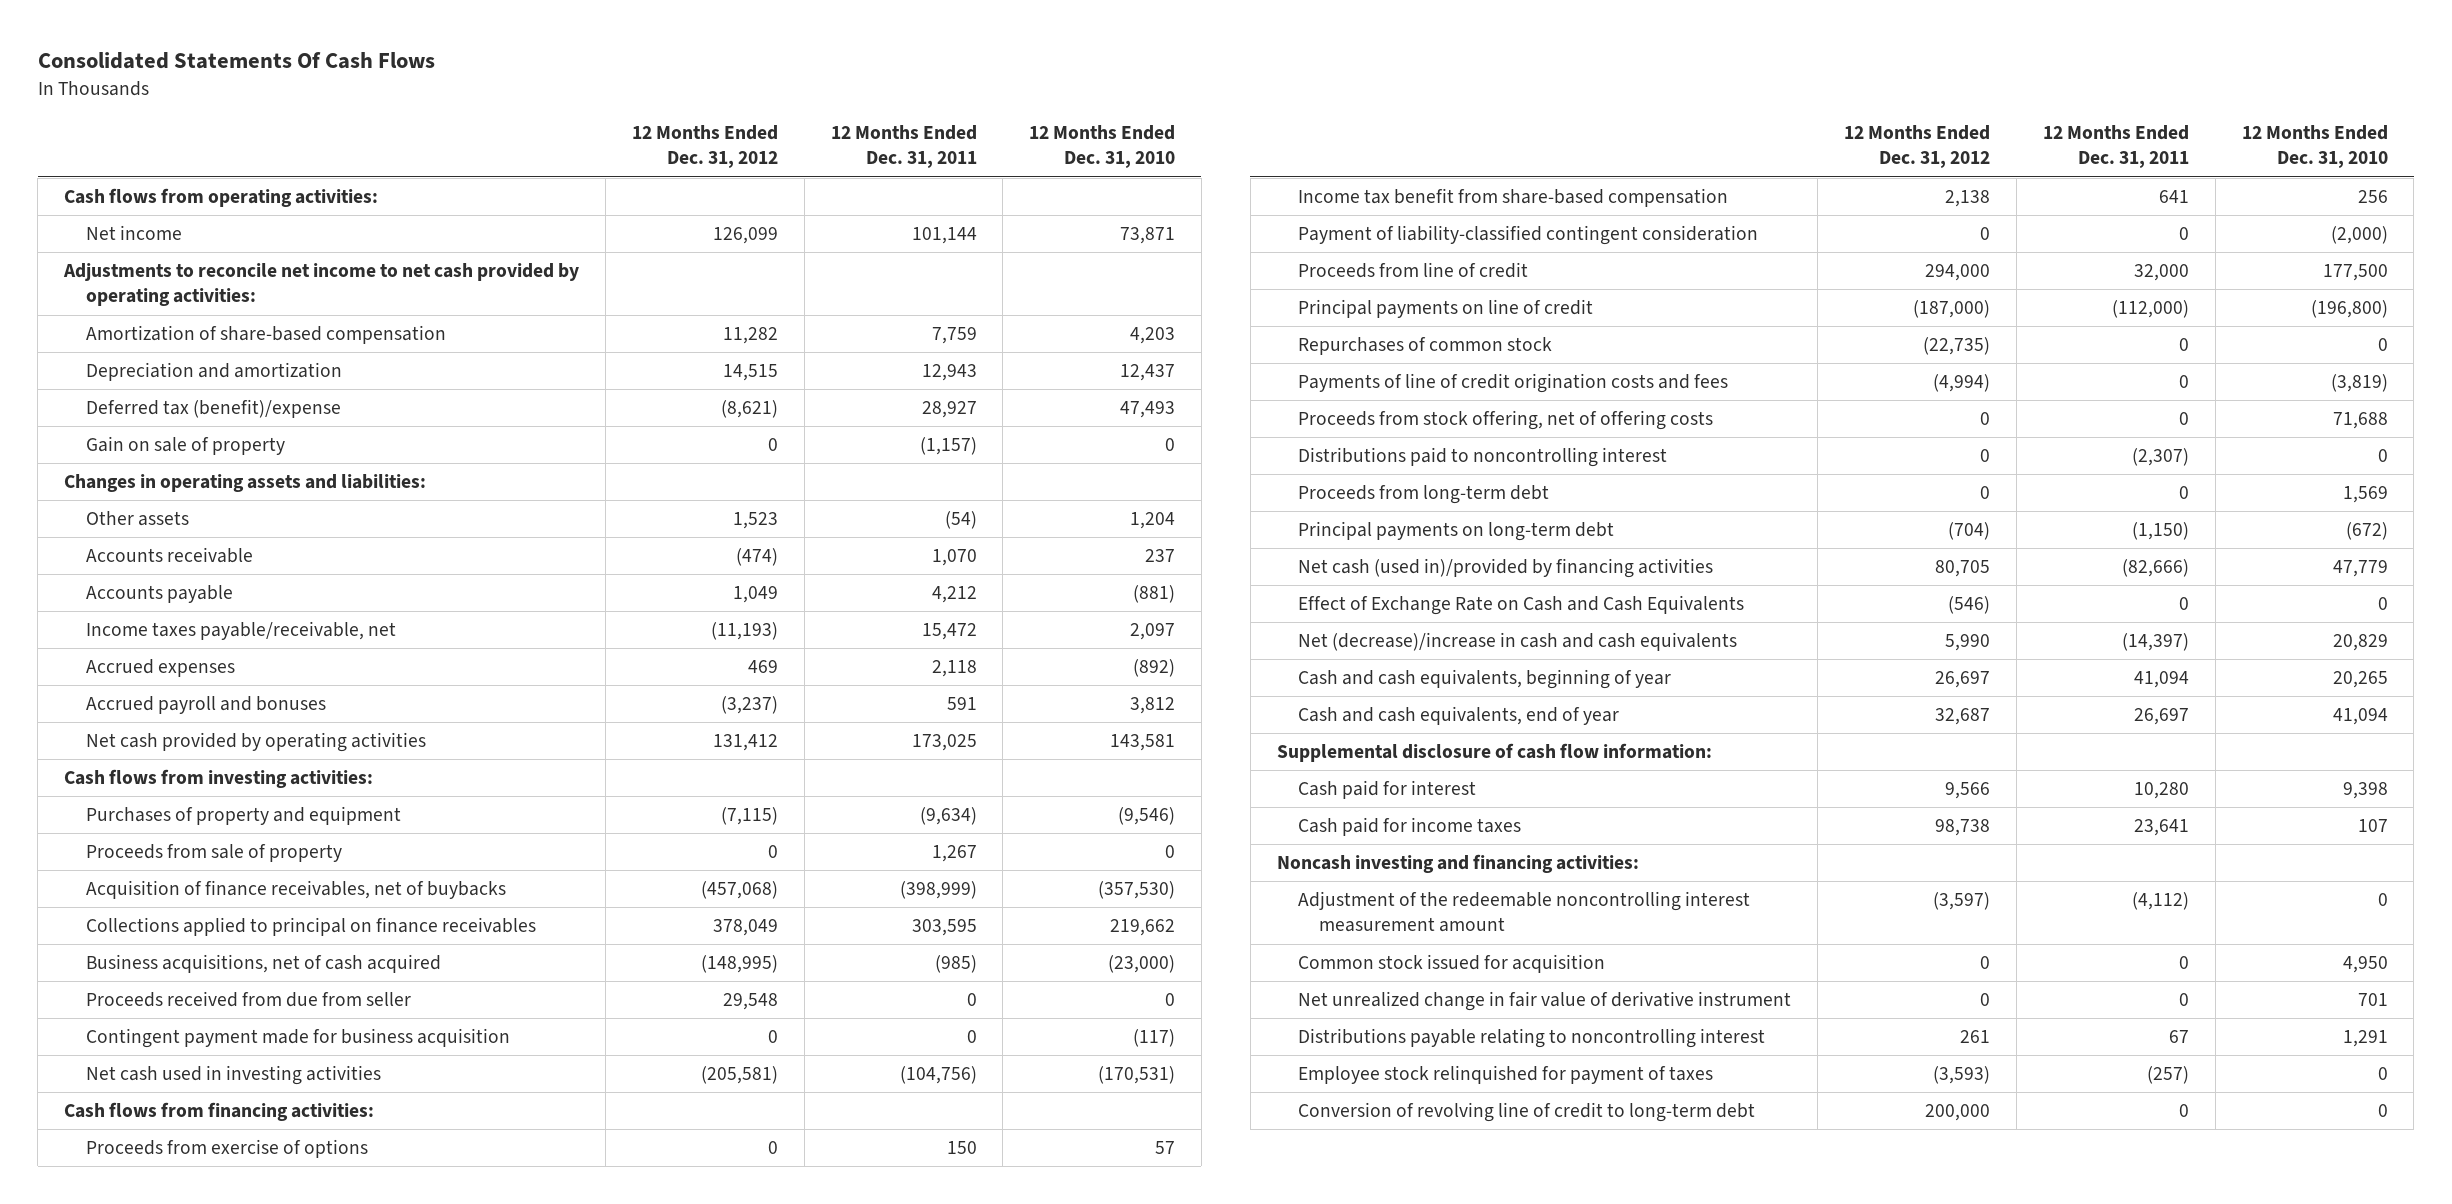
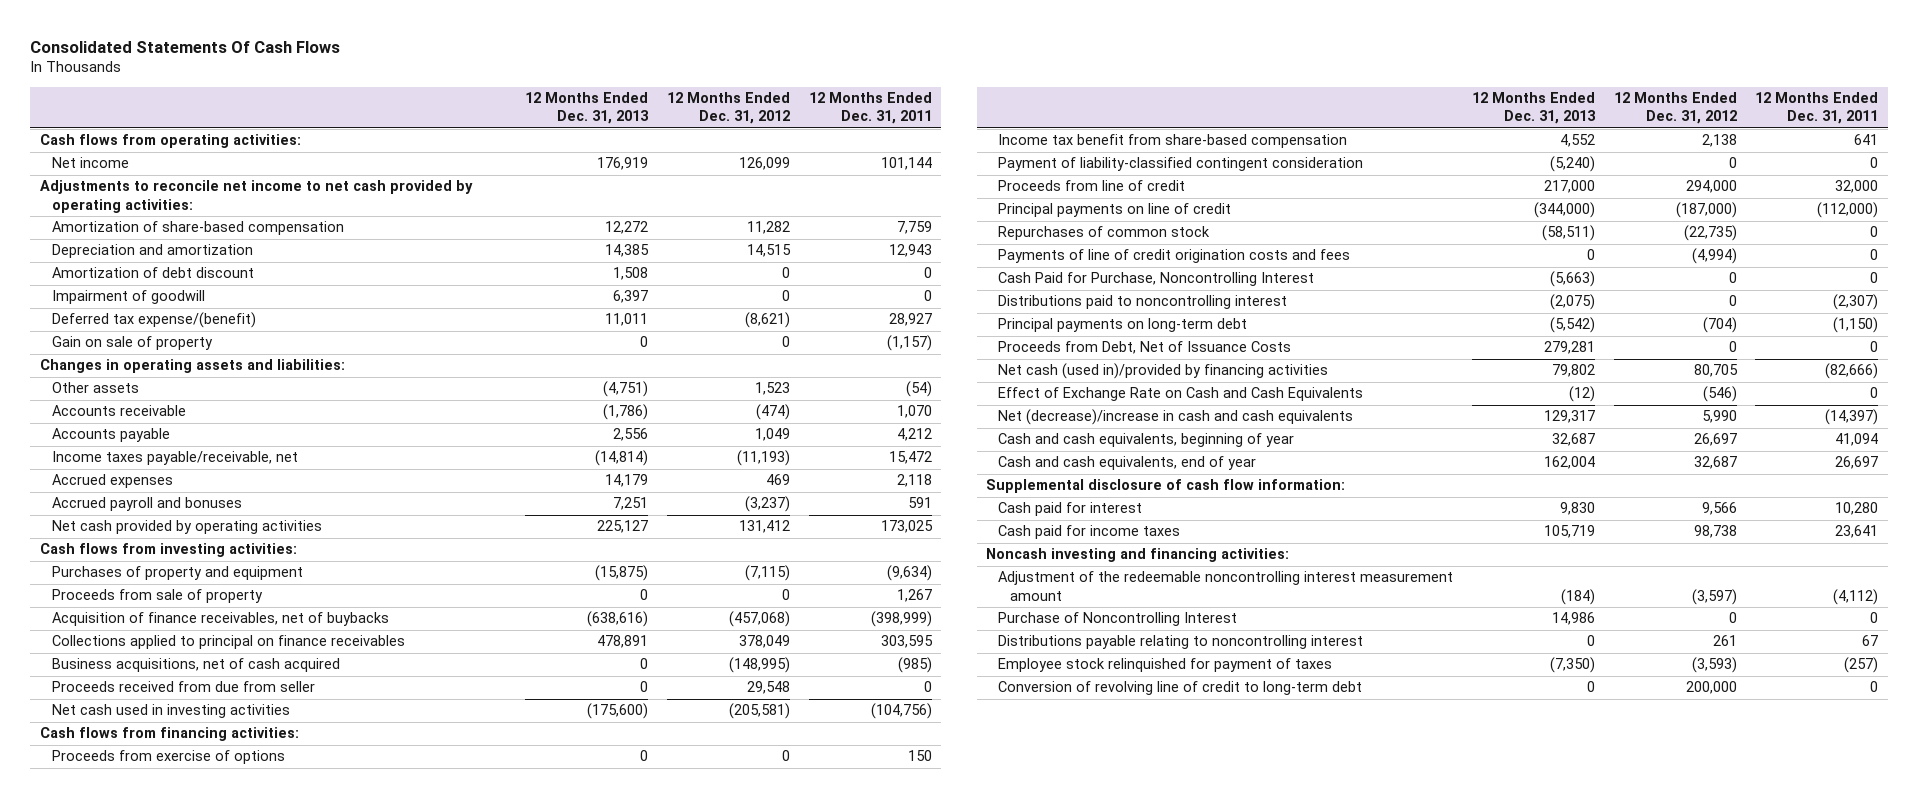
[1029,125,1176,169] 12 Months Ended Dec. 31, 2010 -> none
none -> [525,91,650,125] 12 Months Ended Dec. 31, 2013
none -> [51,267,254,279] Amortization of debt discount
none -> [51,290,205,305] Impairment of goodwill
[85,399,341,419] Deferred tax (benefit)/expense -> [51,312,256,329] Deferred tax expense/(benefit)
[85,1028,510,1049] Contingent payment made for business acquisition -> none
[1297,410,1713,431] Proceeds from stock offering, net of offering costs -> none
none -> [998,272,1315,287] Cash Paid for Purchase, Noncontrolling Interest
[1297,485,1549,505] Proceeds from long-term debt -> none
none -> [998,341,1292,355] Proceeds from Debt, Net of Issuance Costs
[1297,954,1605,974] Common stock issued for acquisition -> none
[1297,991,1791,1012] Net unrealized change in fair value of derivative instrument -> none
none -> [998,612,1238,627] Purchase of Noncontrolling Interest

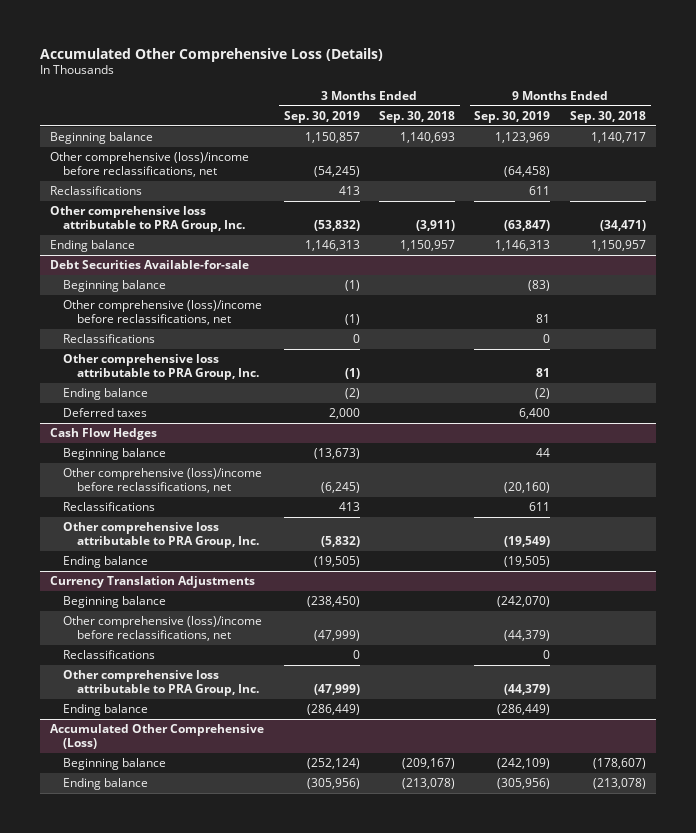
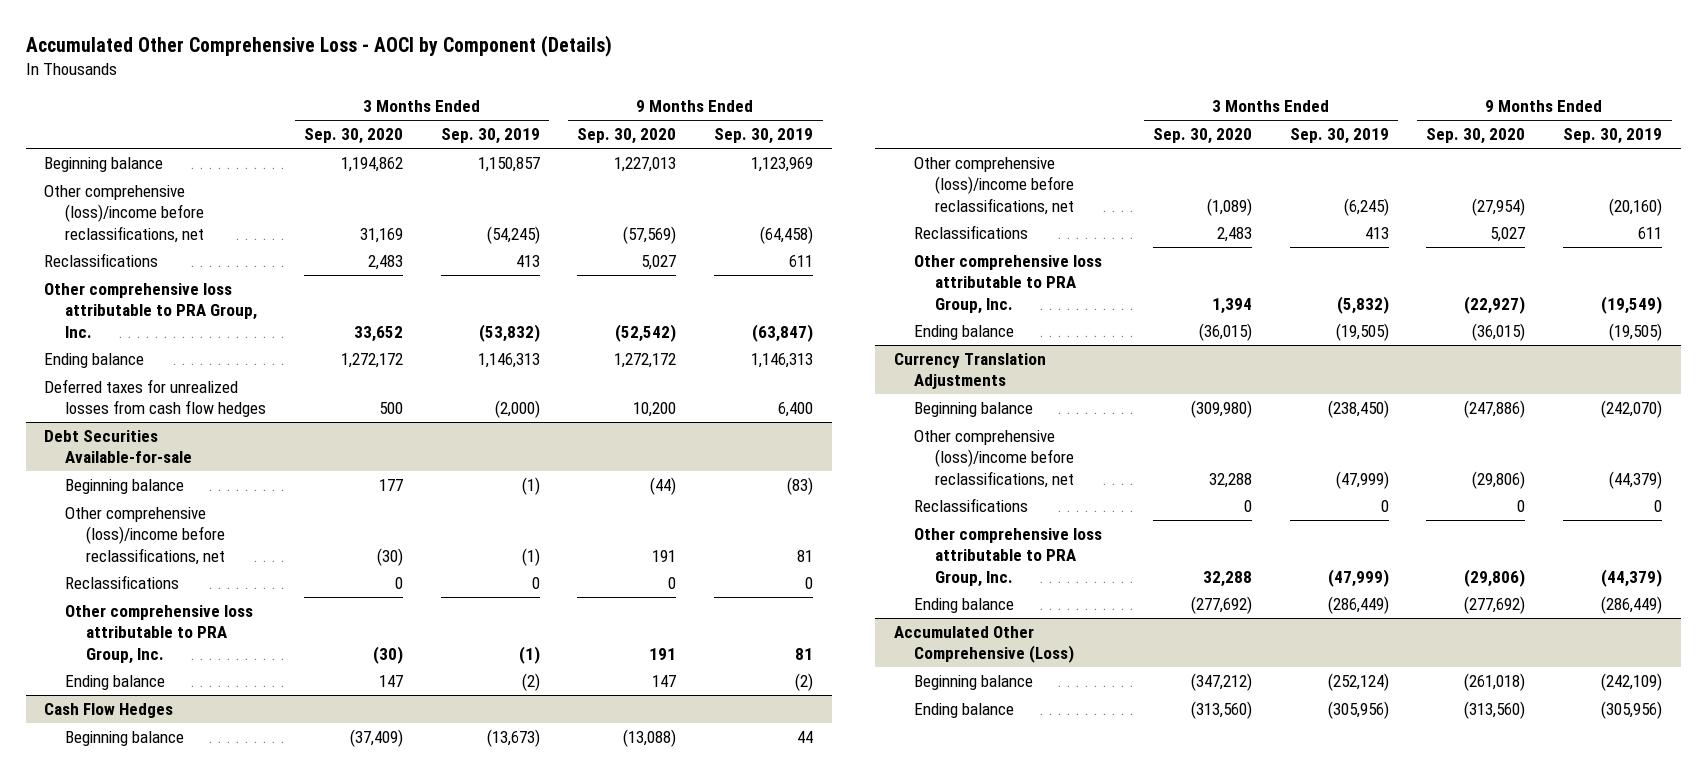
[40,47,384,62] Accumulated Other Comprehensive Loss (Details) -> [25,35,612,58] Accumulated Other Comprehensive Loss - AOCI by Component (Details)
[379,110,456,123] Sep. 30, 2018 -> none
[569,110,646,123] Sep. 30, 2018 -> none
none -> [303,128,403,145] Sep. 30, 2020
none -> [577,128,677,145] Sep. 30, 2020
none -> [44,379,267,418] Deferred taxes for unrealized losses from cash flow hedges
[63,408,148,418] Deferred taxes -> none

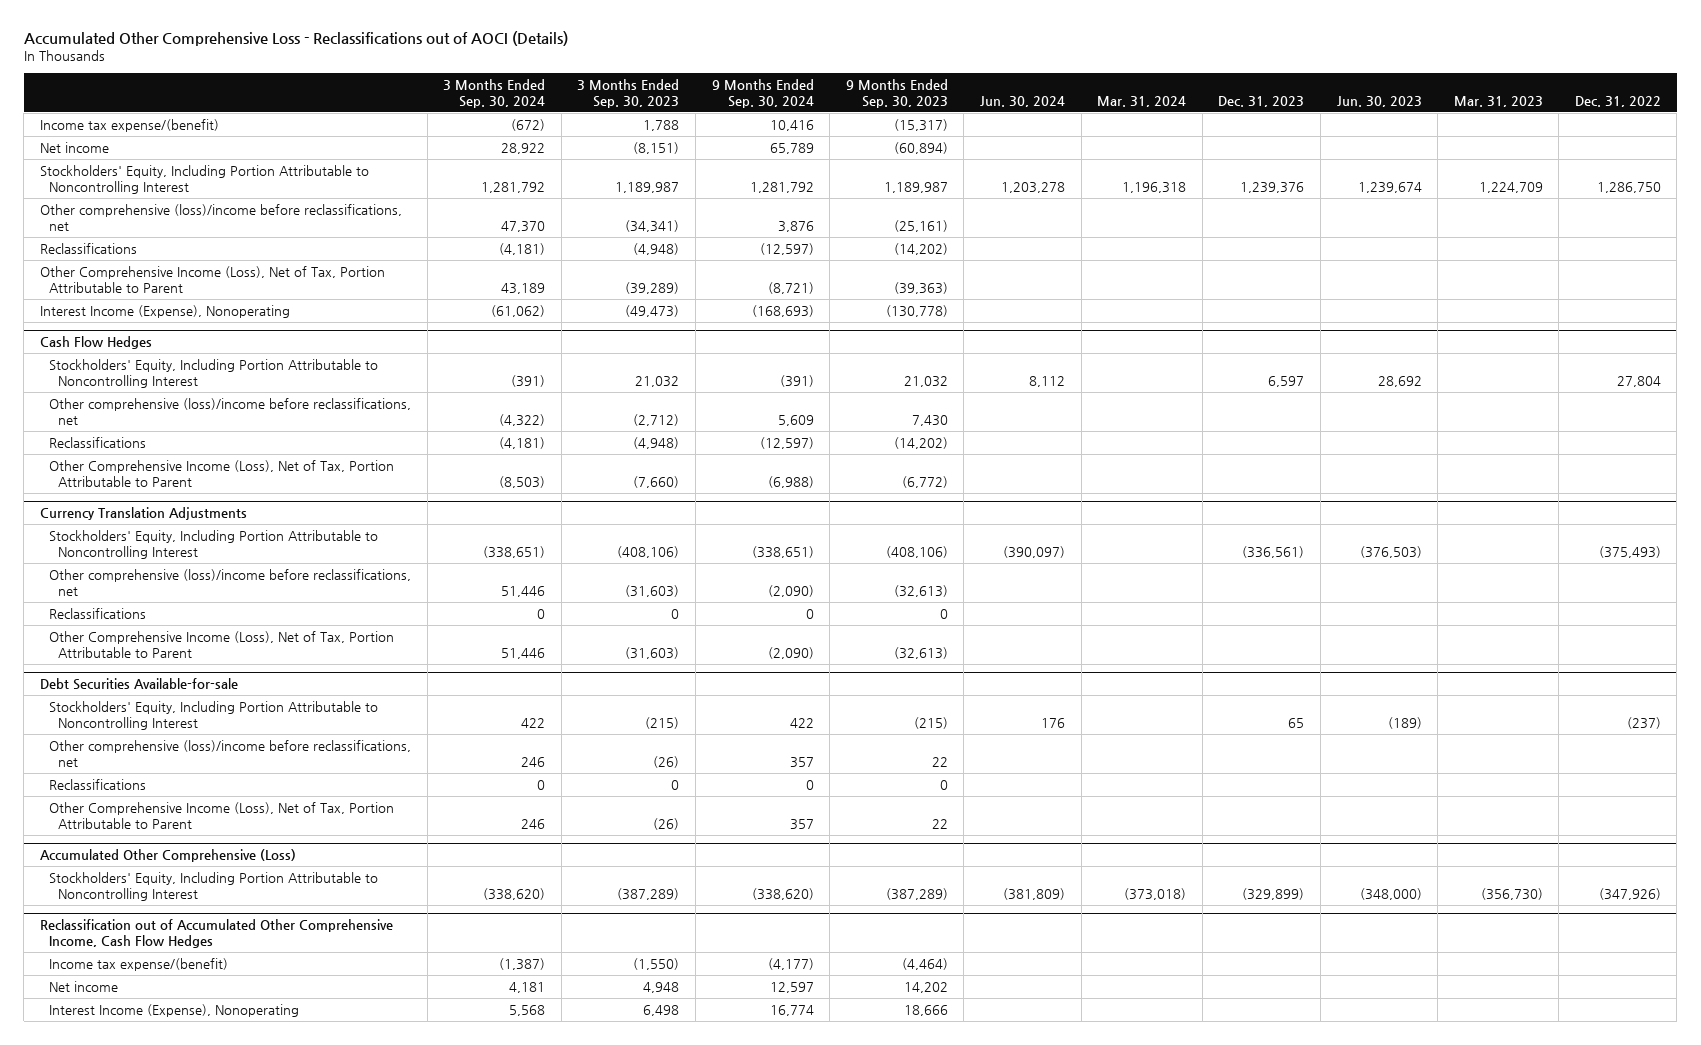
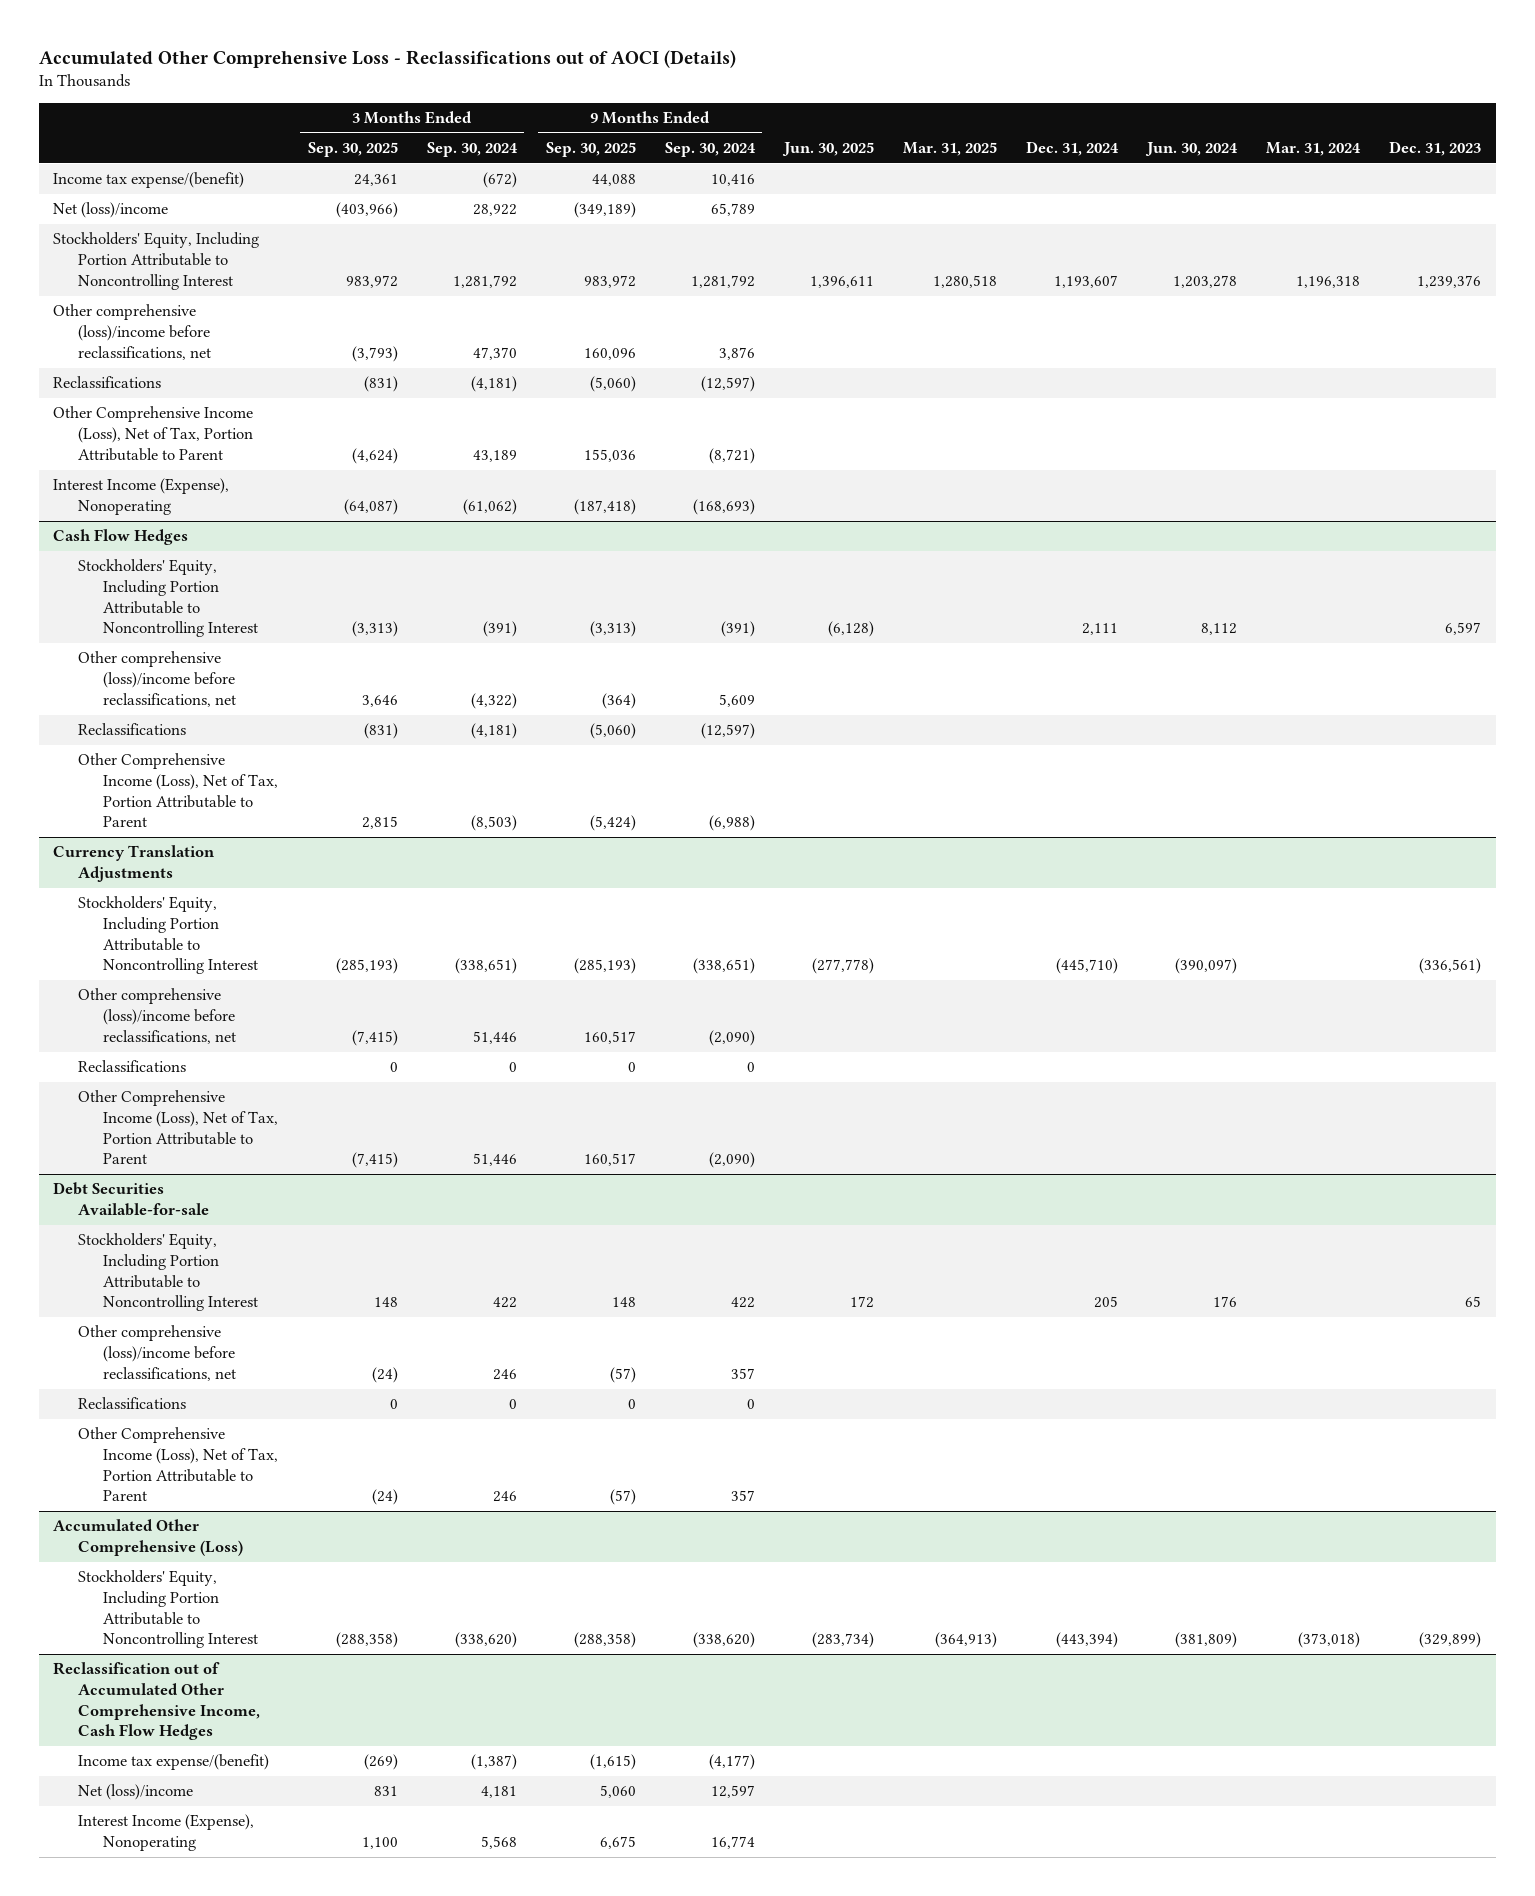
[577,78,680,108] 3 Months Ended Sep. 30, 2023 -> none
[845,78,948,108] 9 Months Ended Sep. 30, 2023 -> none
[1336,95,1422,107] Jun. 30, 2023 -> none
[1453,95,1543,107] Mar. 31, 2023 -> none
[1574,95,1661,107] Dec. 31, 2022 -> none
none -> [307,142,398,158] Sep. 30, 2025
none -> [545,142,636,158] Sep. 30, 2025
none -> [781,142,874,157] Jun. 30, 2025
none -> [902,142,997,157] Mar. 31, 2025
none -> [1026,141,1120,157] Dec. 31, 2024
[39,141,109,153] Net income -> [53,202,169,219] Net (loss)/income
[49,980,119,992] Net income -> [78,1784,194,1801] Net (loss)/income

